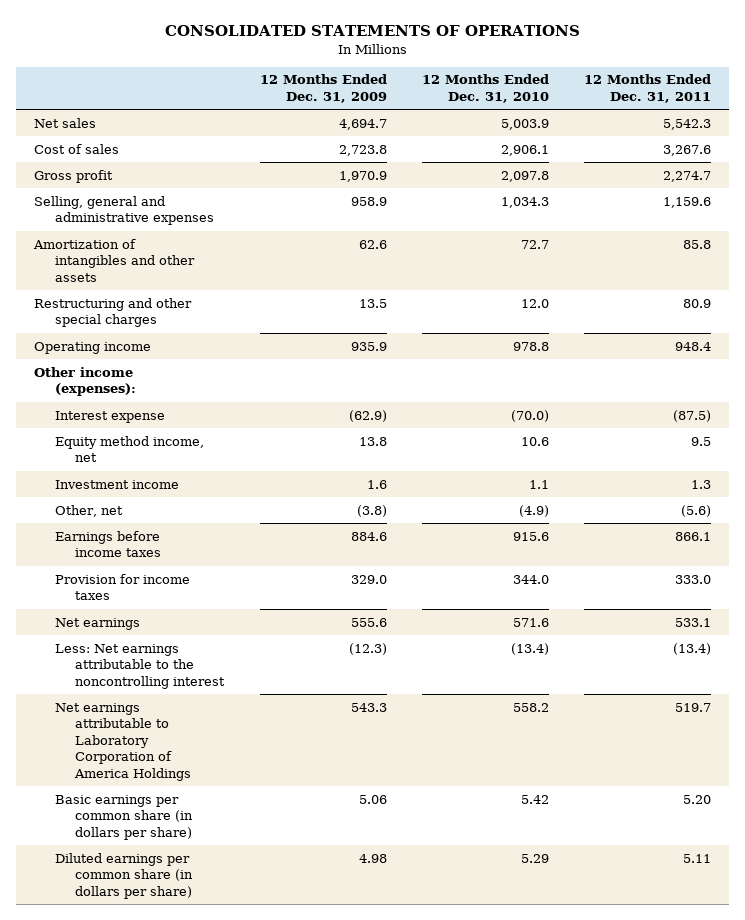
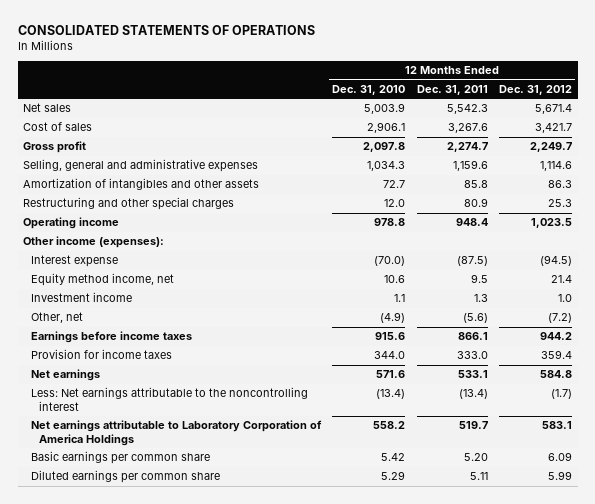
[259,74,387,103] 12 Months Ended Dec. 31, 2009 -> none
none -> [498,85,572,96] Dec. 31, 2012
[54,794,194,840] Basic earnings per common share (in dollars per share) -> [30,451,210,465] Basic earnings per common share
[54,852,194,899] Diluted earnings per common share (in dollars per share) -> [30,470,220,484] Diluted earnings per common share

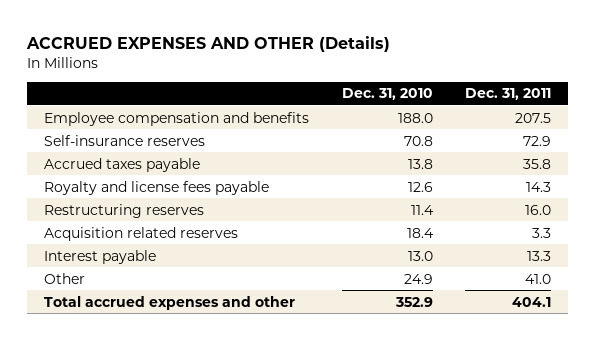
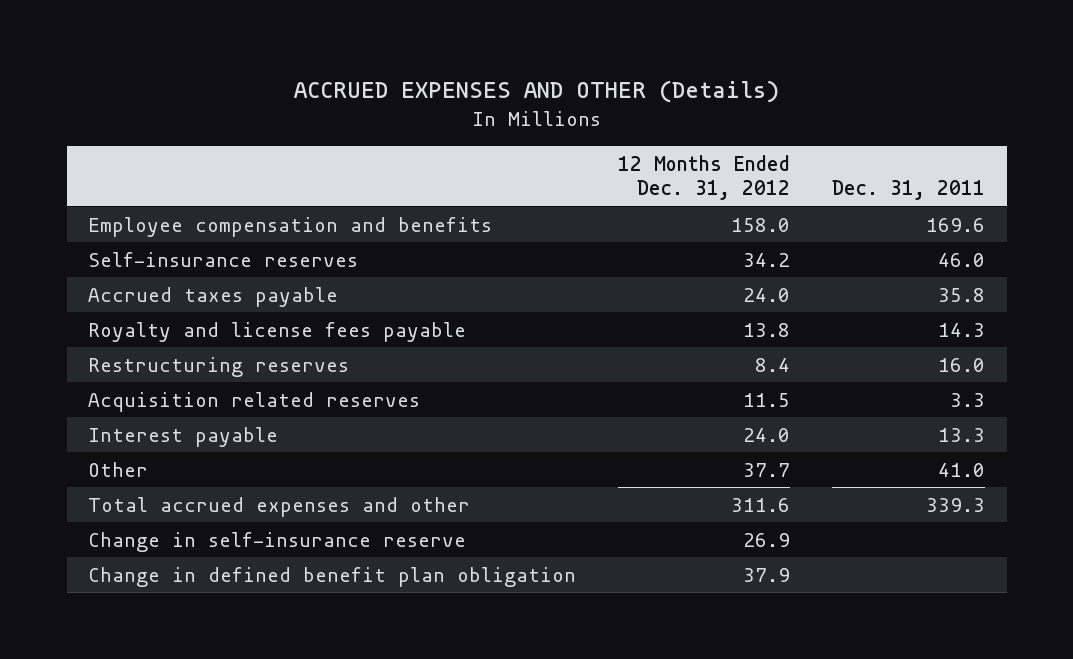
[341,88,433,101] Dec. 31, 2010 -> none
none -> [618,155,791,200] 12 Months Ended Dec. 31, 2012
[515,112,552,123] 207.5 -> [926,217,986,232] 169.6
[523,135,552,146] 72.9 -> [938,252,986,267] 46.0
[512,296,552,307] 404.1 -> [926,497,986,512] 339.3
none -> [87,531,466,552] Change in self-insurance reserve
none -> [87,566,576,587] Change in defined benefit plan obligation

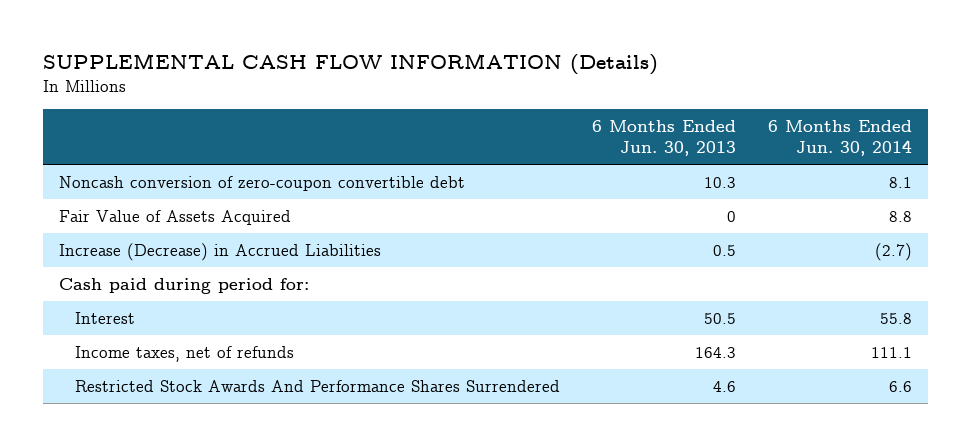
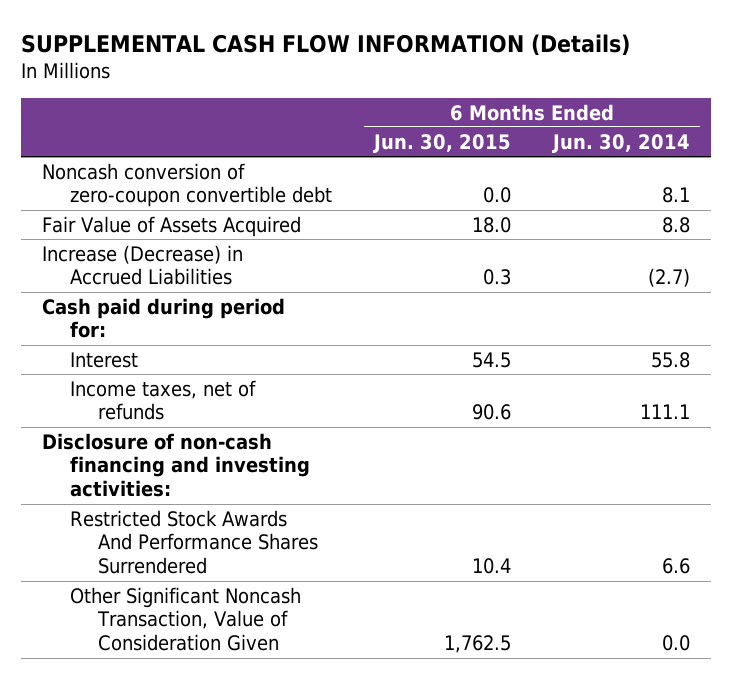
[591,119,736,157] 6 Months Ended Jun. 30, 2013 -> none
none -> [372,133,511,153] Jun. 30, 2015
none -> [42,432,311,498] Disclosure of non-cash financing and investing activities:
none -> [70,586,302,652] Other Significant Noncash Transaction, Value of Consideration Given

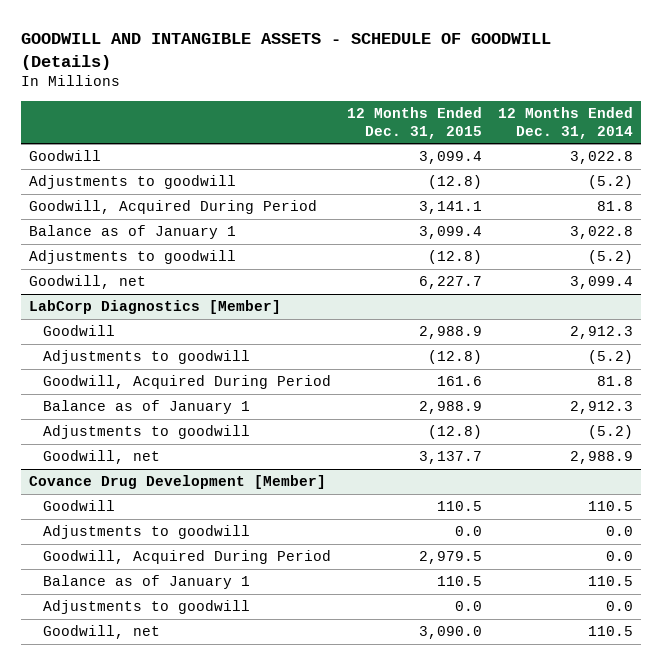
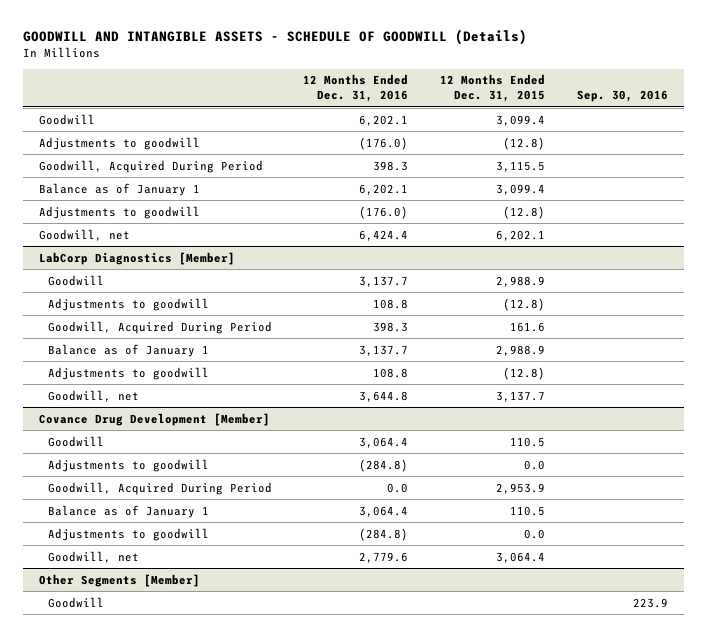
[497,107,633,139] 12 Months Ended Dec. 31, 2014 -> none
none -> [303,74,409,103] 12 Months Ended Dec. 31, 2016
none -> [577,90,669,103] Sep. 30, 2016
[418,201,482,215] 3,141.1 -> [496,160,546,172] 3,115.5
[418,276,482,290] 6,227.7 -> [496,229,546,241] 6,202.1
[418,551,482,565] 2,979.5 -> [496,482,546,494] 2,953.9
[418,626,482,640] 3,090.0 -> [496,551,546,563] 3,064.4
none -> [39,573,201,587] Other Segments [Member]
none -> [47,596,104,608] Goodwill

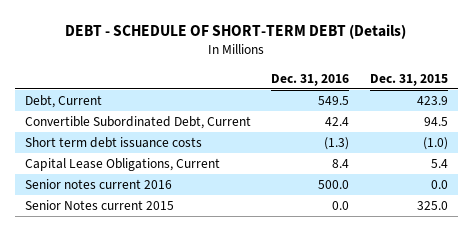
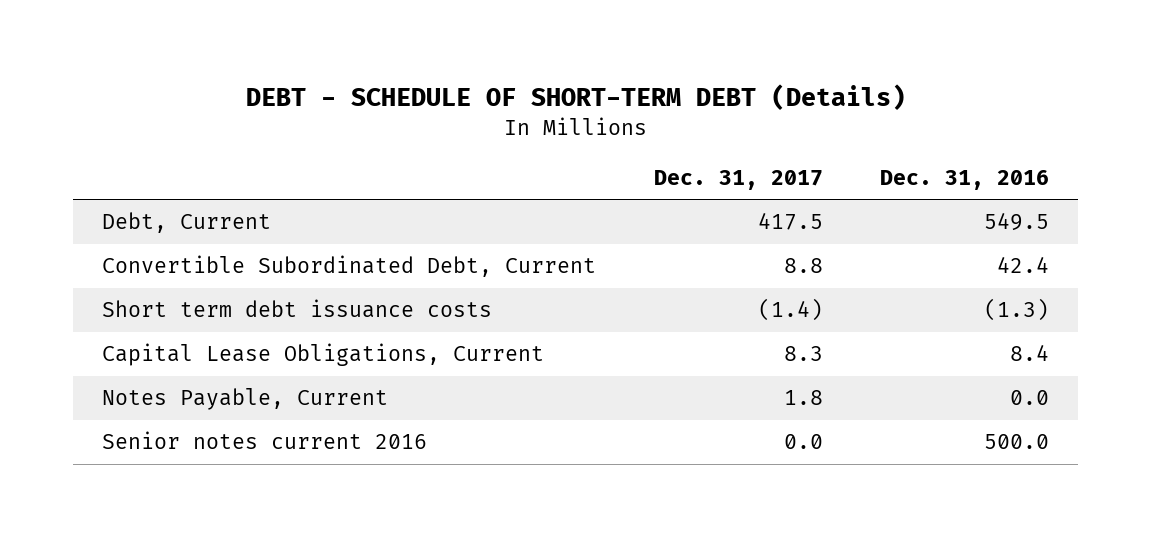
[369,73,448,86] Dec. 31, 2015 -> none
none -> [653,169,823,190] Dec. 31, 2017
none -> [102,388,389,411] Notes Payable, Current
[24,200,174,211] Senior Notes current 2015 -> none

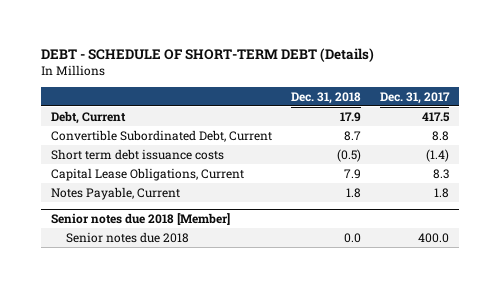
[880,169,1050,190] Dec. 31, 2016 -> none
none -> [290,91,361,104] Dec. 31, 2018
[102,431,428,450] Senior notes current 2016 -> none
none -> [50,213,230,226] Senior notes due 2018 [Member]
none -> [65,231,189,243] Senior notes due 2018

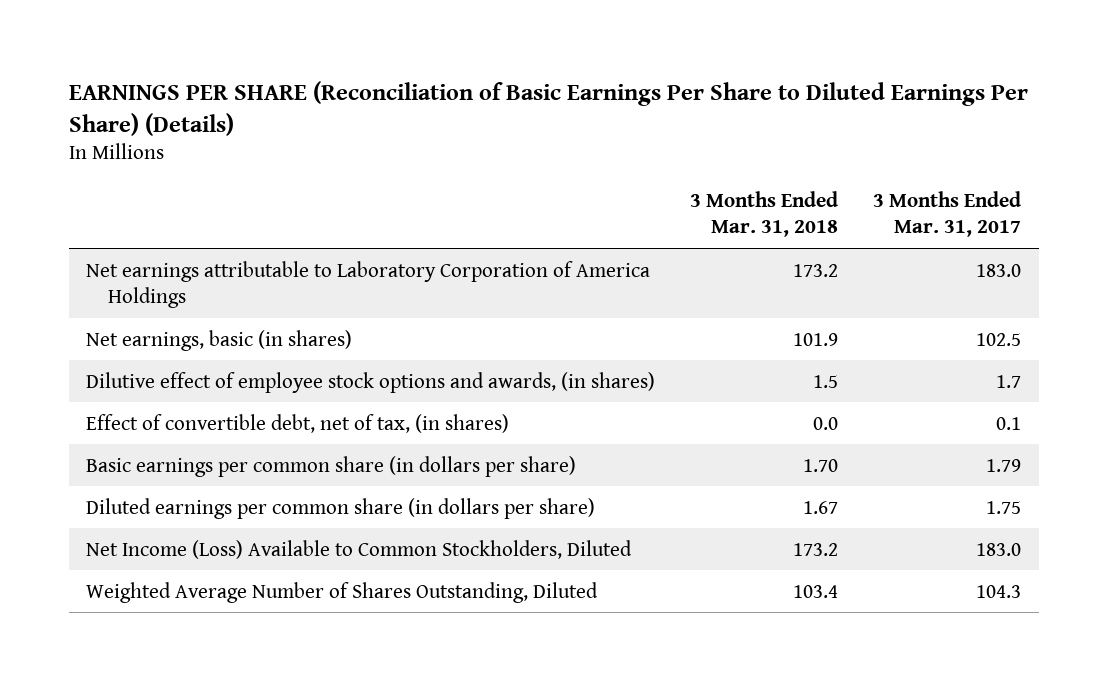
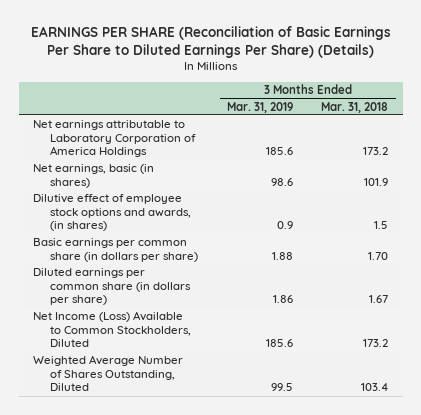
[873,191,1022,238] 3 Months Ended Mar. 31, 2017 -> none
none -> [226,101,293,113] Mar. 31, 2019
[86,413,510,433] Effect of convertible debt, net of tax, (in shares) -> none

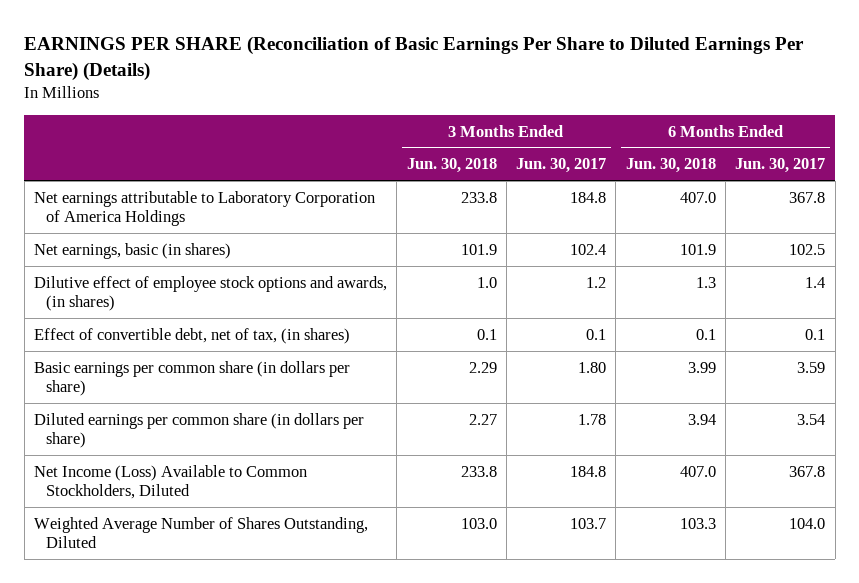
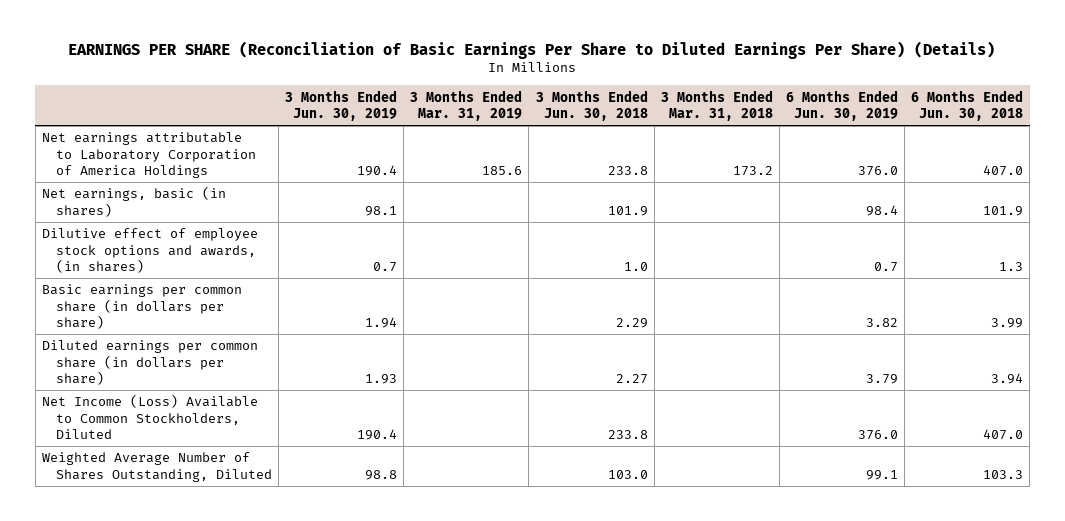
[516,158,607,174] Jun. 30, 2017 -> none
[735,158,826,174] Jun. 30, 2017 -> none
none -> [285,89,398,121] 3 Months Ended Jun. 30, 2019
none -> [410,89,523,121] 3 Months Ended Mar. 31, 2019
none -> [660,89,773,121] 3 Months Ended Mar. 31, 2018
none -> [785,89,898,121] 6 Months Ended Jun. 30, 2019
[33,327,350,344] Effect of convertible debt, net of tax, (in shares) -> none

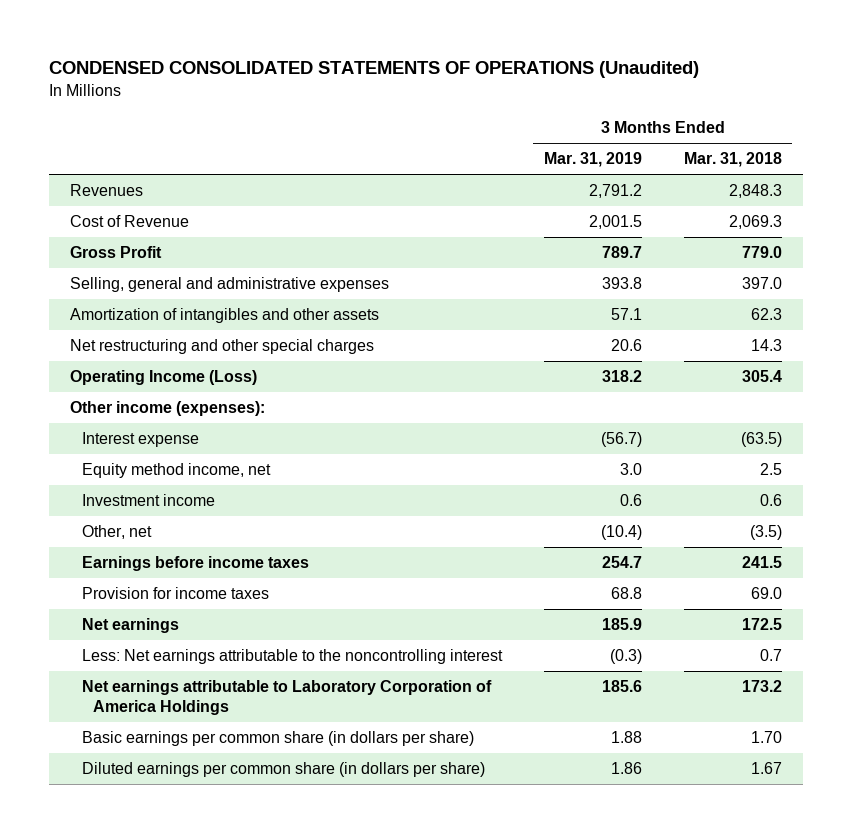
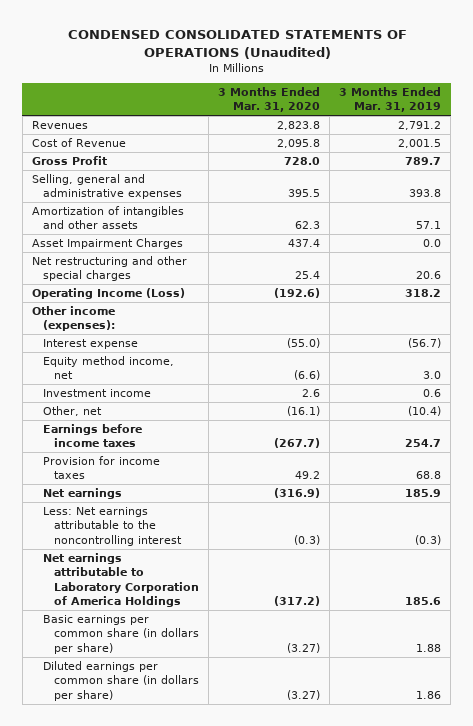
[683,152,782,168] Mar. 31, 2018 -> none
none -> [218,86,321,113] 3 Months Ended Mar. 31, 2020
none -> [31,238,183,250] Asset Impairment Charges

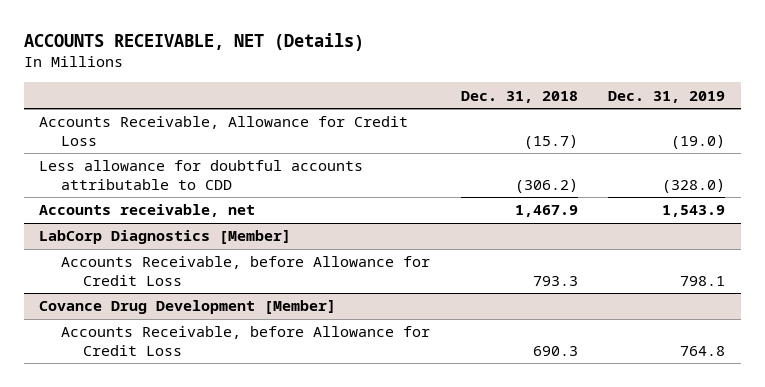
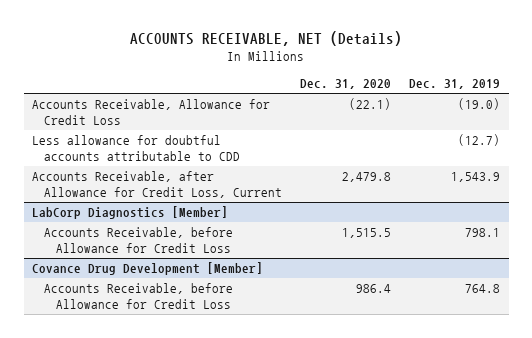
[460,90,578,103] Dec. 31, 2018 -> none
none -> [299,79,391,90] Dec. 31, 2020
[662,178,726,193] (328.0) -> [457,134,500,147] (12.7)
[39,204,256,218] Accounts receivable, net -> [32,171,283,199] Accounts Receivable, after Allowance for Credit Loss, Current

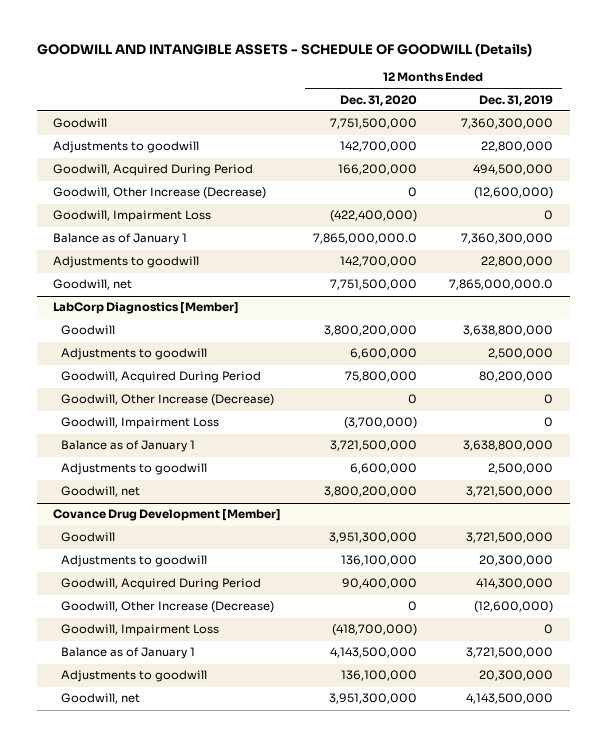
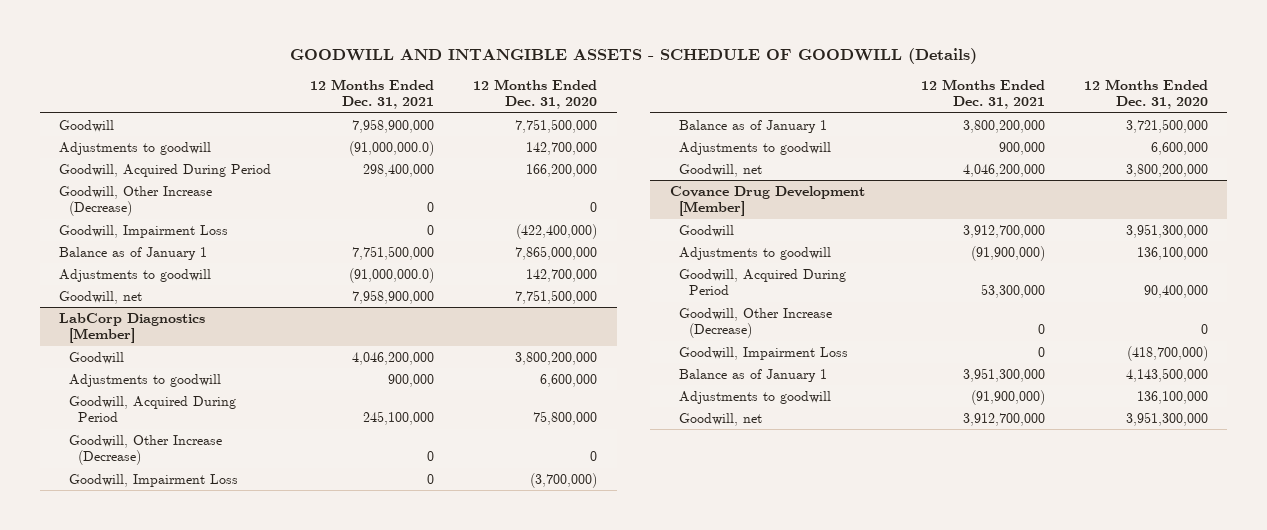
[479,94,554,106] Dec. 31, 2019 -> none
none -> [310,78,435,110] 12 Months Ended Dec. 31, 2021
[313,233,418,245] 7,865,000,000.0 -> [515,245,598,260] 7,865,000,000

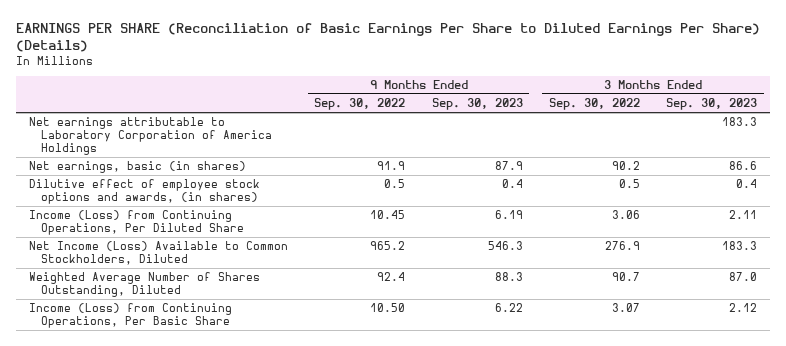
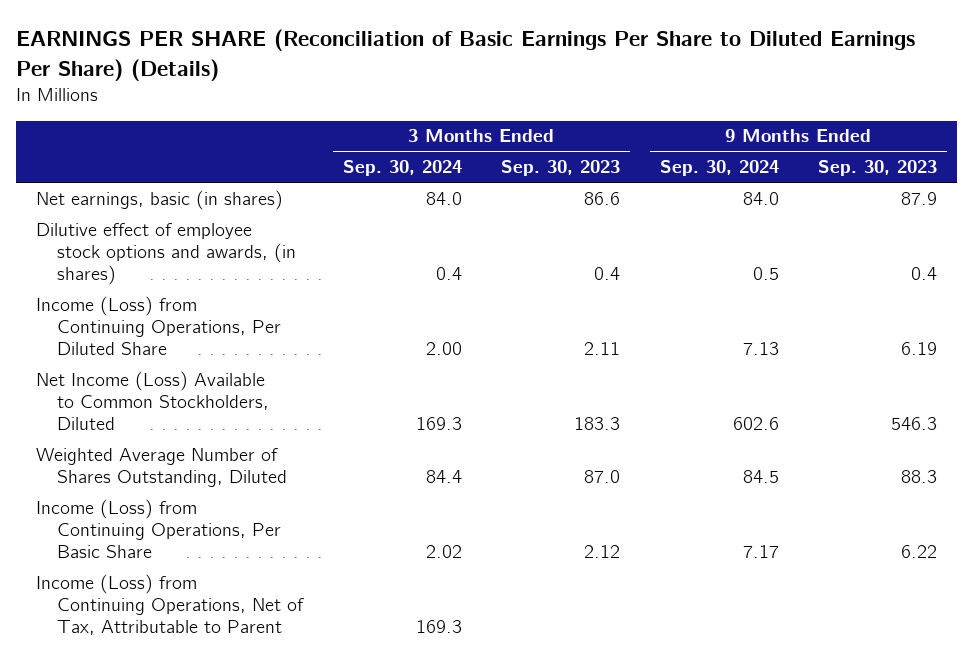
[314,98,406,111] Sep. 30, 2022 -> none
[548,98,640,111] Sep. 30, 2022 -> none
none -> [342,160,462,177] Sep. 30, 2024
none -> [659,160,779,177] Sep. 30, 2024
[29,117,272,155] Net earnings attributable to Laboratory Corporation of America Holdings -> none
none -> [36,573,305,636] Income (Loss) from Continuing Operations, Net of Tax, Attributable to Parent

